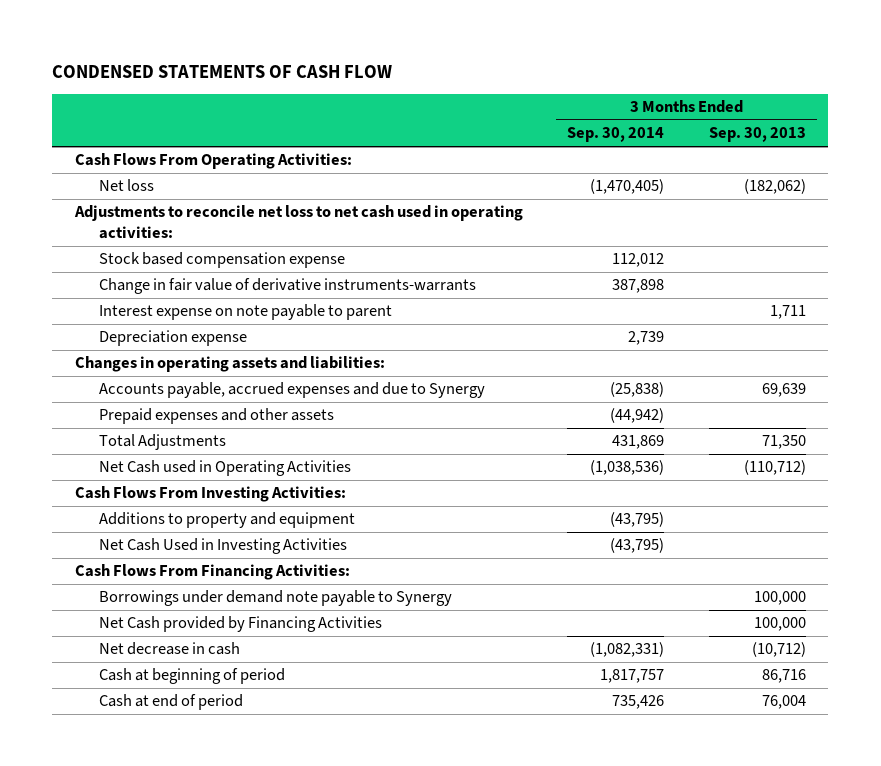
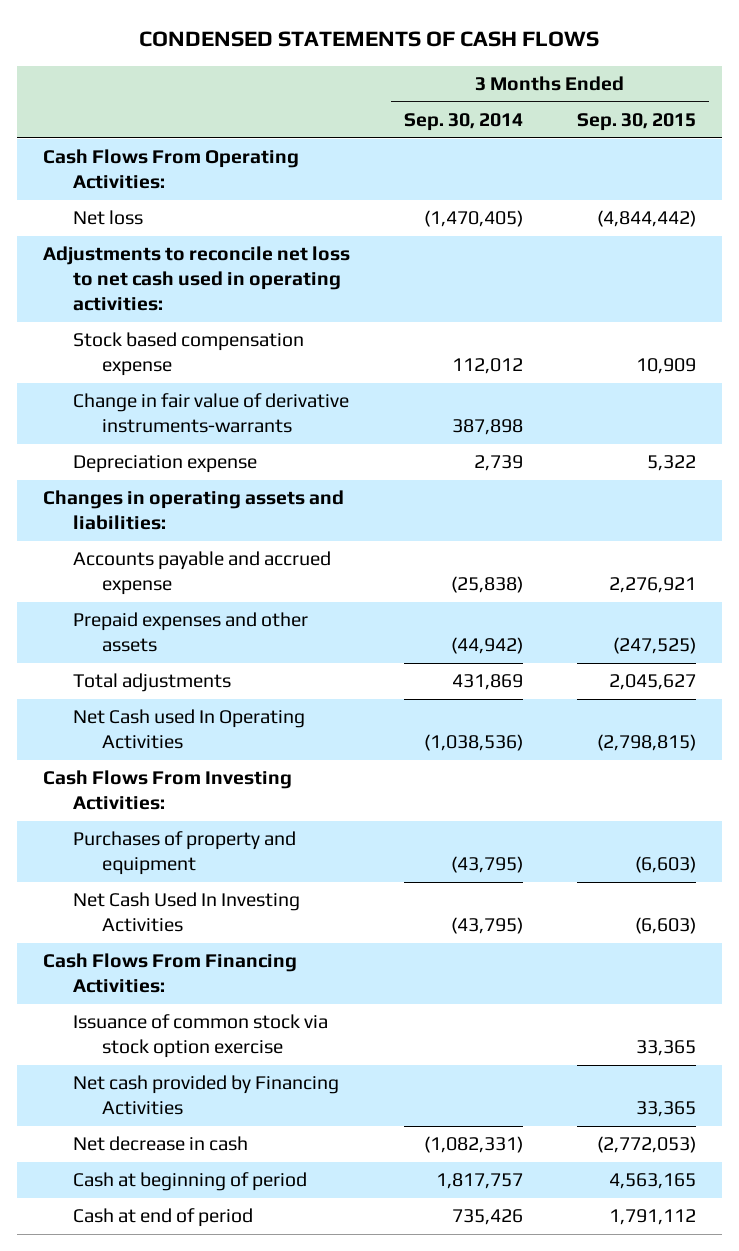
[52,64,393,78] CONDENSED STATEMENTS OF CASH FLOW -> [139,31,600,48] CONDENSED STATEMENTS OF CASH FLOWS
[709,127,807,143] Sep. 30, 2013 -> none
none -> [576,113,696,132] Sep. 30, 2015
[99,304,393,321] Interest expense on note payable to parent -> none
[99,382,486,399] Accounts payable, accrued expenses and due to Synergy -> [72,551,331,596] Accounts payable and accrued expense
[99,434,227,451] Total Adjustments -> [72,673,231,693] Total adjustments
[99,460,352,477] Net Cash used in Operating Activities -> [72,709,305,750] Net Cash used In Operating Activities
[99,512,356,529] Additions to property and equipment -> [72,831,296,876] Purchases of property and equipment
[99,538,348,555] Net Cash Used in Investing Activities -> [72,892,300,933] Net Cash Used In Investing Activities
[99,590,453,607] Borrowings under demand note payable to Synergy -> none
none -> [72,1014,328,1059] Issuance of common stock via stock option exercise
[99,616,383,633] Net Cash provided by Financing Activities -> [72,1075,339,1116] Net cash provided by Financing Activities

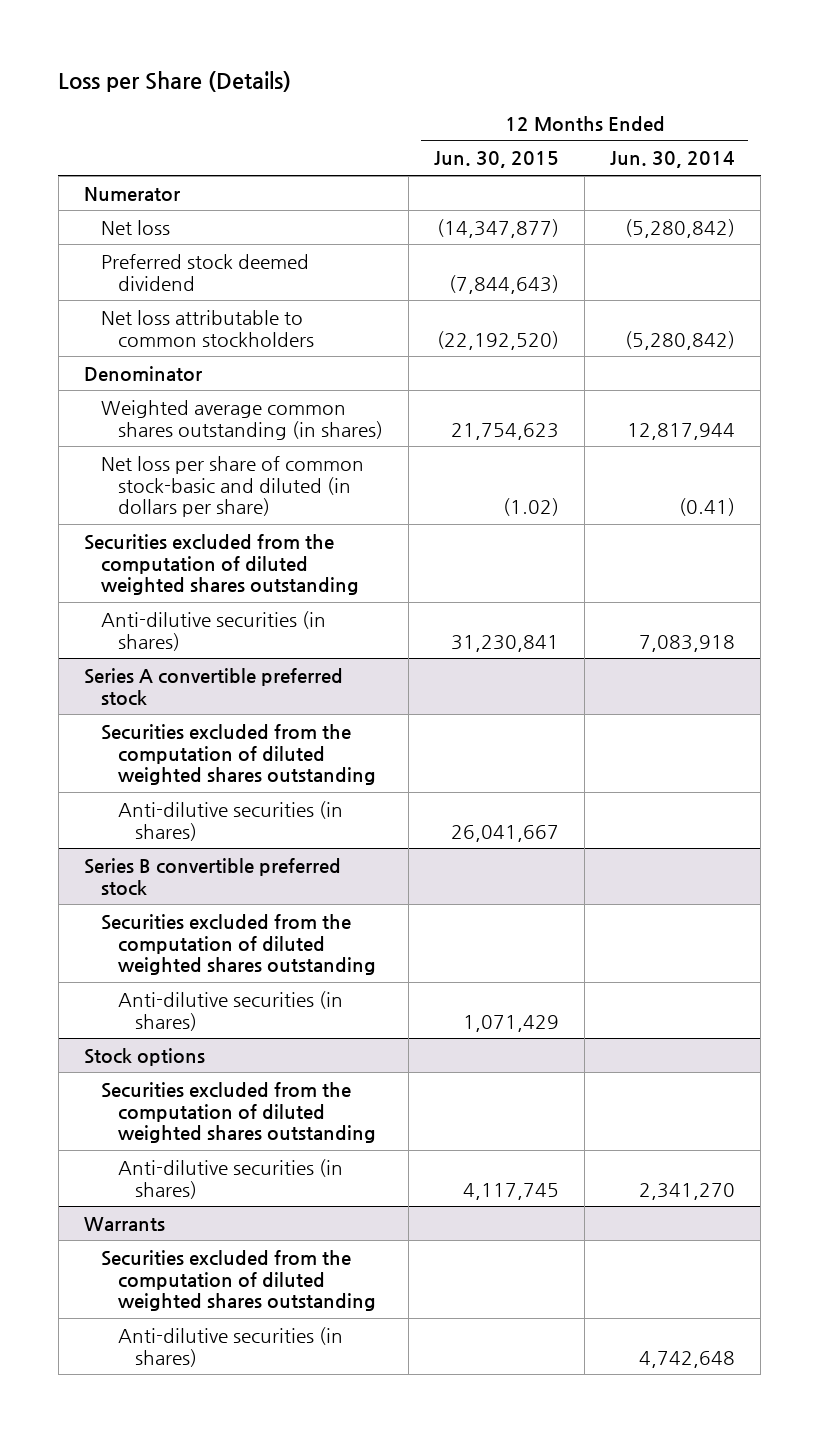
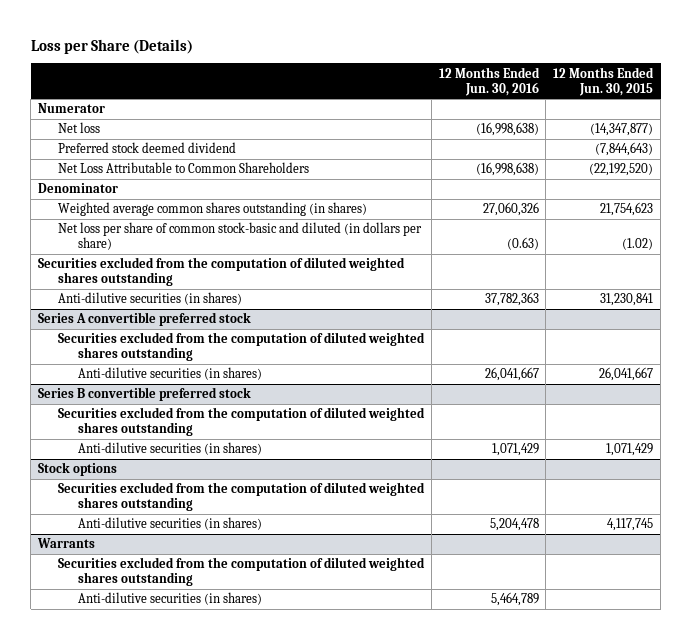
[610,151,736,169] Jun. 30, 2014 -> none
none -> [438,66,540,96] 12 Months Ended Jun. 30, 2016
[100,309,314,347] Net loss attributable to common stockholders -> [57,162,309,174] Net Loss Attributable to Common Shareholders

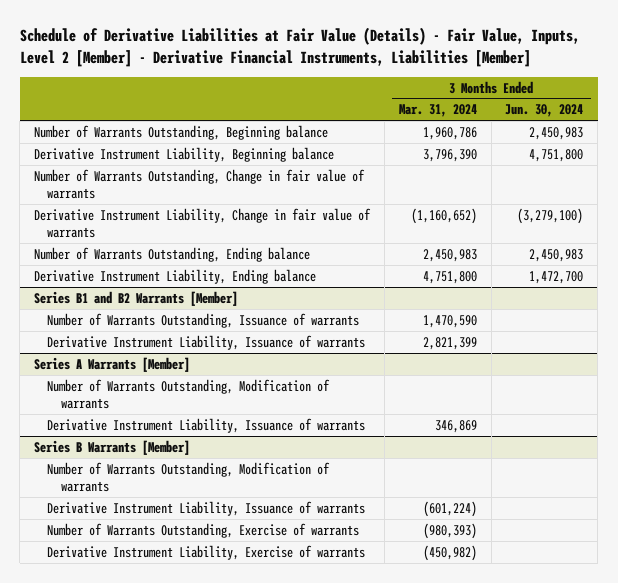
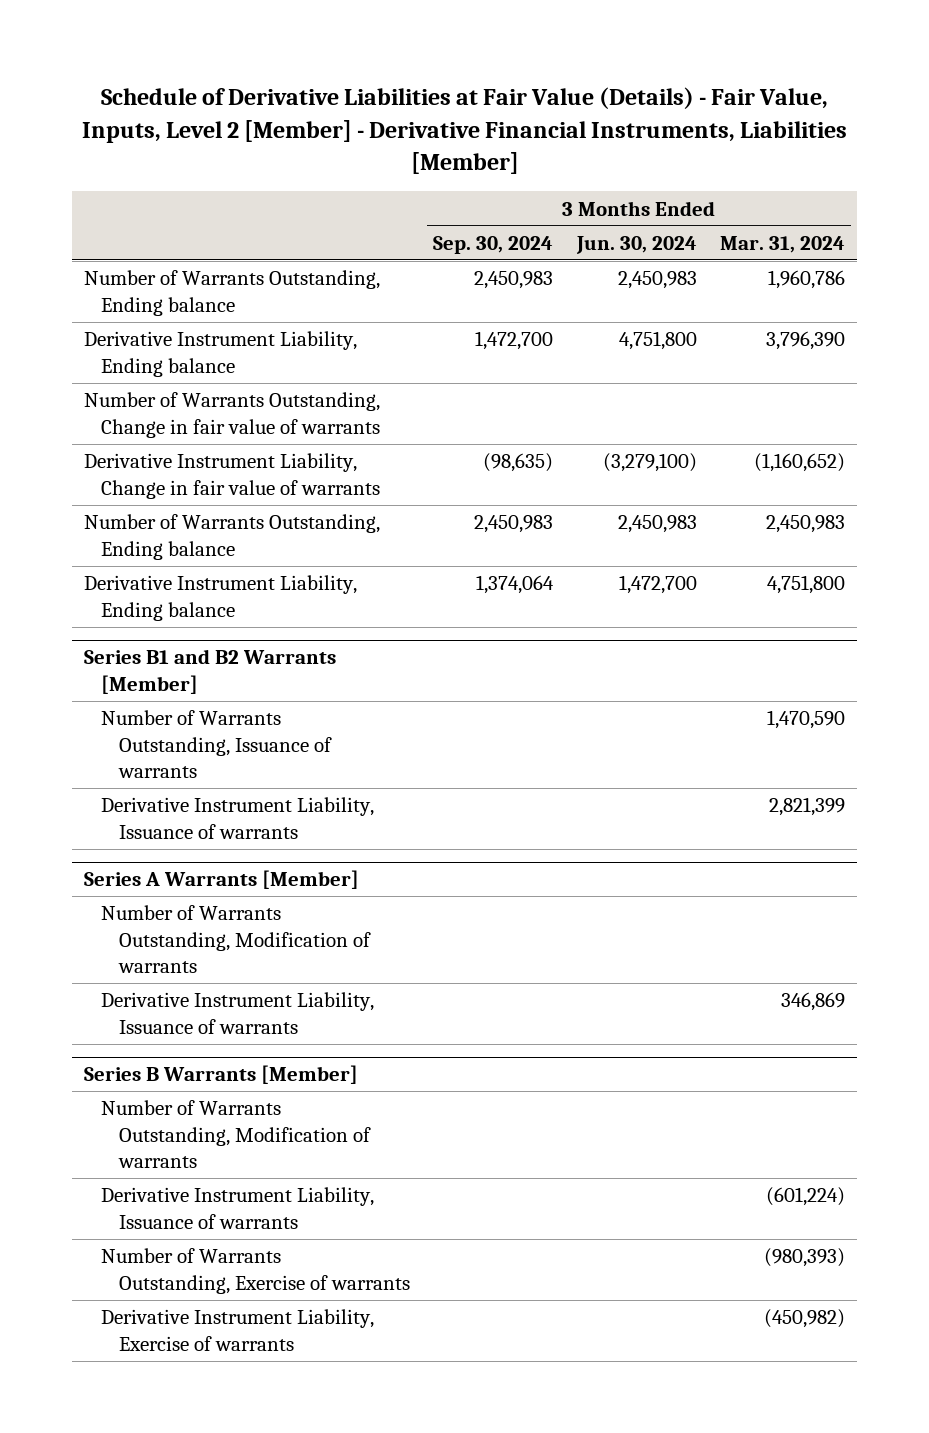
none -> [433,235,554,254] Sep. 30, 2024
[34,124,329,140] Number of Warrants Outstanding, Beginning balance -> [84,270,381,316] Number of Warrants Outstanding, Ending balance
[34,146,335,162] Derivative Instrument Liability, Beginning balance -> [84,331,358,377] Derivative Instrument Liability, Ending balance

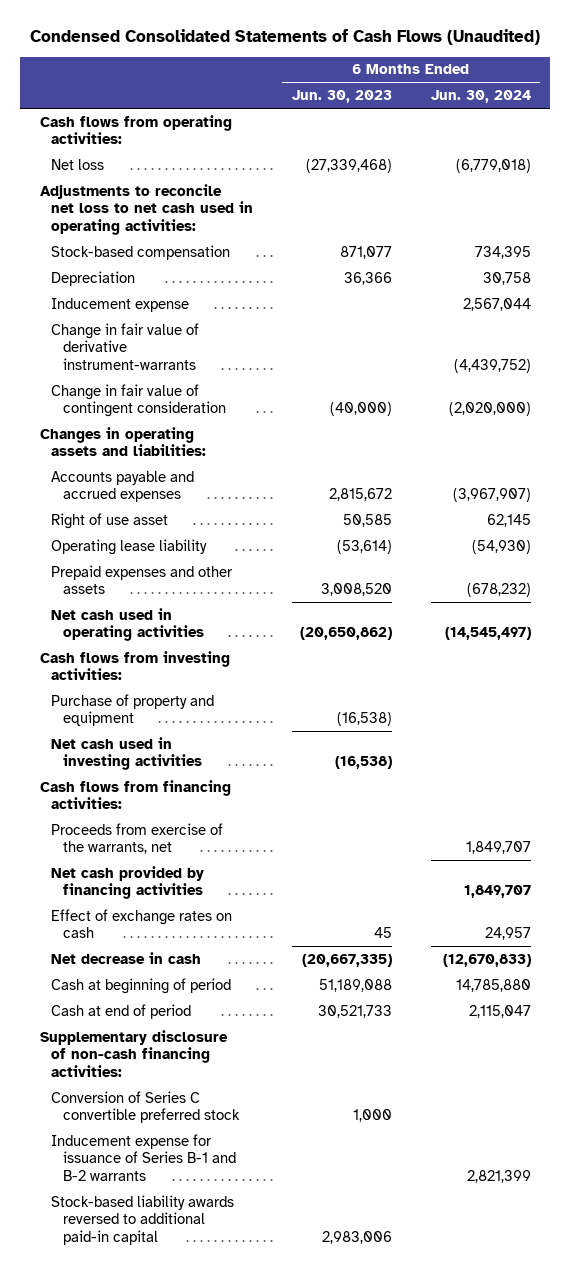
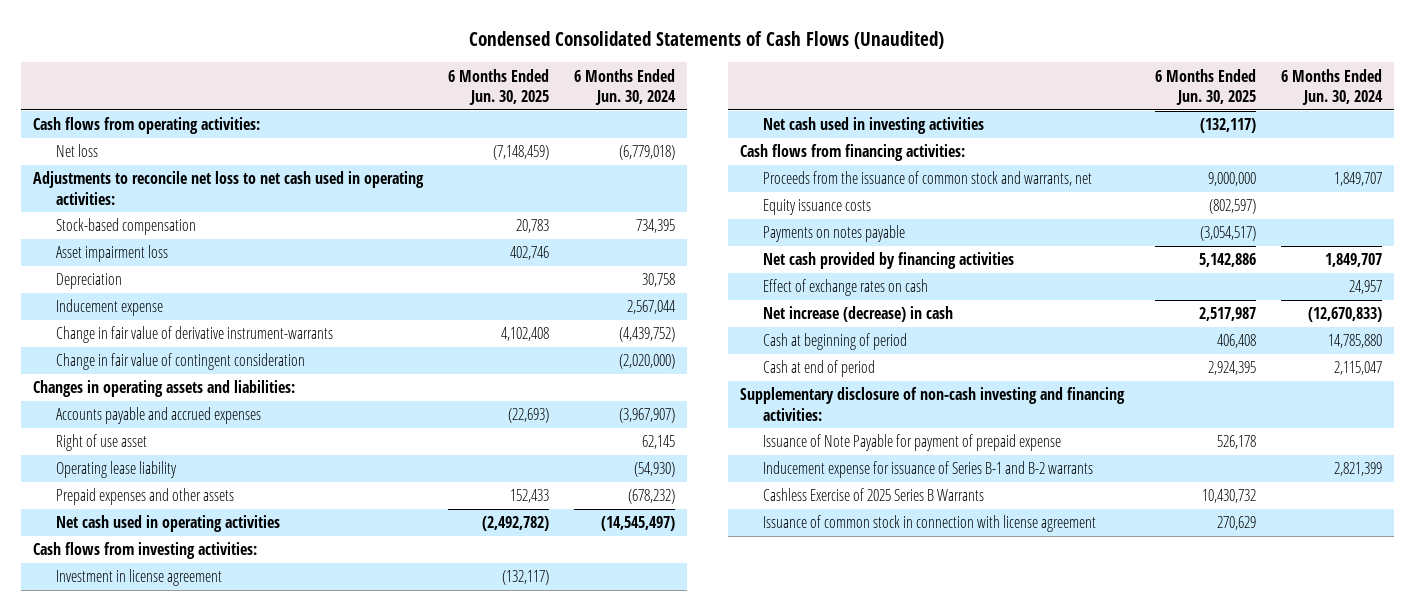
[291,90,392,104] Jun. 30, 2023 -> none
none -> [448,68,550,106] 6 Months Ended Jun. 30, 2025
none -> [56,245,169,263] Asset impairment loss
[51,693,215,727] Purchase of property and equipment -> none
none -> [56,569,223,587] Investment in license agreement
[51,822,224,855] Proceeds from exercise of the warrants, net -> [763,171,1093,187] Proceeds from the issuance of common stock and warrants, net
none -> [763,199,872,216] Equity issuance costs
none -> [763,225,906,243] Payments on notes payable
[51,951,202,964] Net decrease in cash -> [763,306,954,323] Net increase (decrease) in cash
[51,1090,240,1124] Conversion of Series C convertible preferred stock -> none
[39,1029,228,1077] Supplementary disclosure of non-cash financing activities: -> [740,387,1126,421] Supplementary disclosure of non-cash investing and financing activities:
none -> [763,434,1062,452] Issuance of Note Payable for payment of prepaid expense
[51,1194,235,1245] Stock-based liability awards reversed to additional paid-in capital -> none
none -> [763,488,985,502] Cashless Exercise of 2025 Series B Warrants
none -> [763,515,1097,533] Issuance of common stock in connection with license agreement

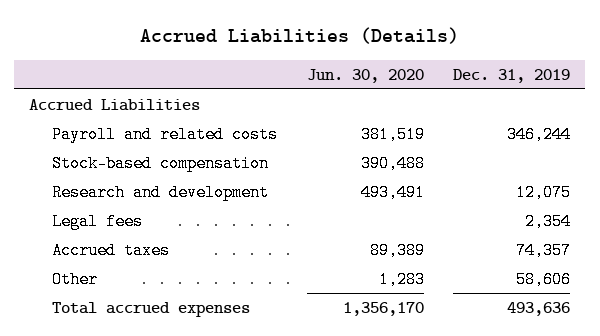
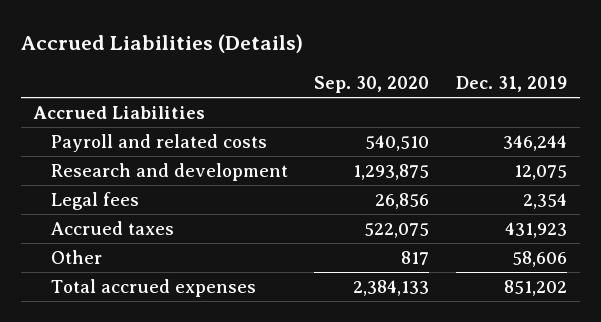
[306,68,424,83] Jun. 30, 2020 -> none
none -> [314,75,430,93] Sep. 30, 2020
[51,154,269,172] Stock-based compensation -> none
[516,241,572,259] 74,357 -> [504,221,567,238] 431,923
[507,301,571,316] 493,636 -> [503,279,567,296] 851,202

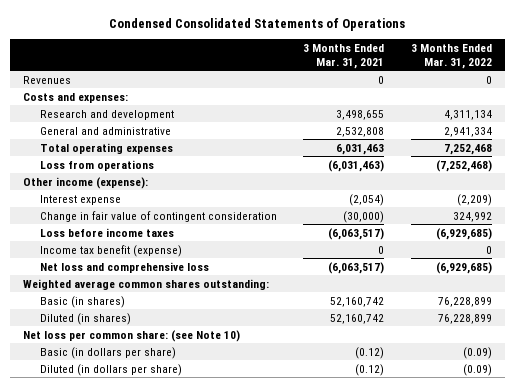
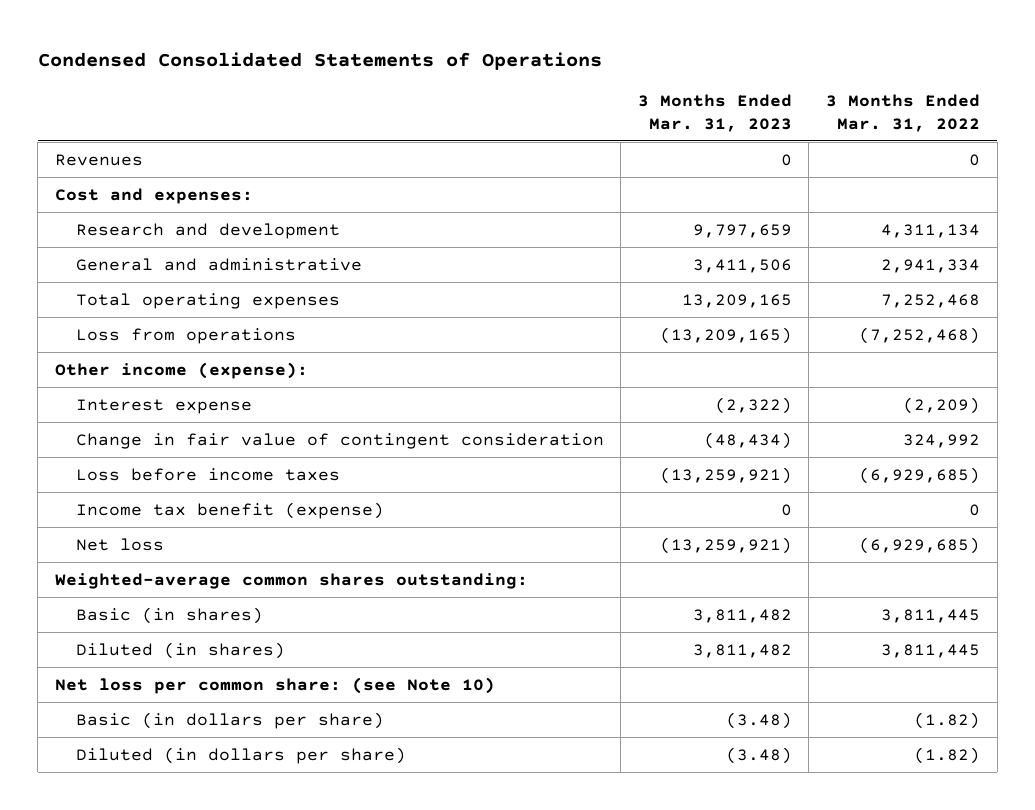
[303,43,385,69] 3 Months Ended Mar. 31, 2021 -> none
none -> [637,94,792,132] 3 Months Ended Mar. 31, 2023
[22,92,128,103] Costs and expenses: -> [54,187,253,204] Cost and expenses:
[39,261,209,273] Net loss and comprehensive loss -> [75,537,164,551] Net loss
[22,278,269,290] Weighted average common shares outstanding: -> [54,572,528,589] Weighted-average common shares outstanding:
[437,296,492,307] 76,228,899 -> [880,608,980,623] 3,811,445
[437,313,492,324] 76,228,899 -> [880,643,980,658] 3,811,445
[462,346,492,359] (0.09) -> [913,711,980,729] (1.82)
[462,363,492,376] (0.09) -> [913,746,980,764] (1.82)

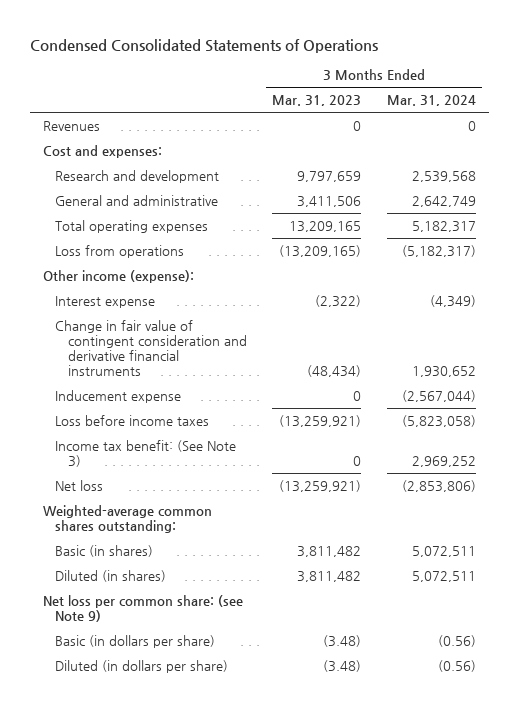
[825,94,980,132] 3 Months Ended Mar. 31, 2022 -> none
none -> [387,95,477,107] Mar. 31, 2024
[75,432,604,449] Change in fair value of contingent consideration -> [55,319,247,376] Change in fair value of contingent consideration and derivative financial instruments
none -> [55,389,182,403] Inducement expense
[75,501,384,519] Income tax benefit (expense) -> [55,439,237,467] Income tax benefit: (See Note 3)
[54,676,495,694] Net loss per common share: (see Note 10) -> [43,594,244,622] Net loss per common share: (see Note 9)

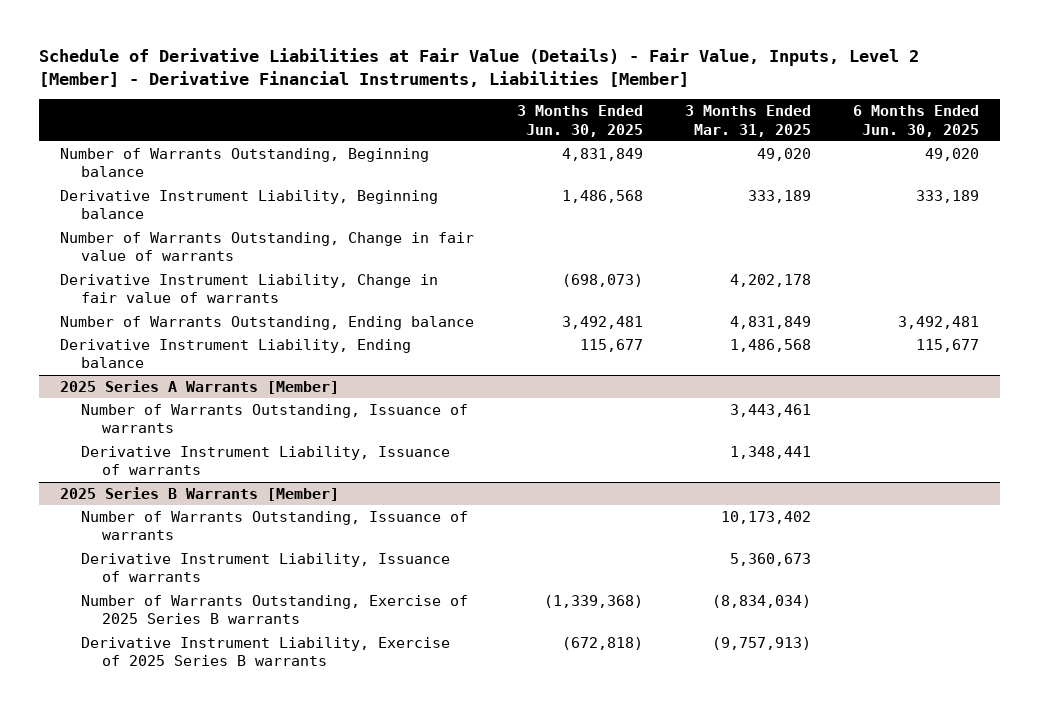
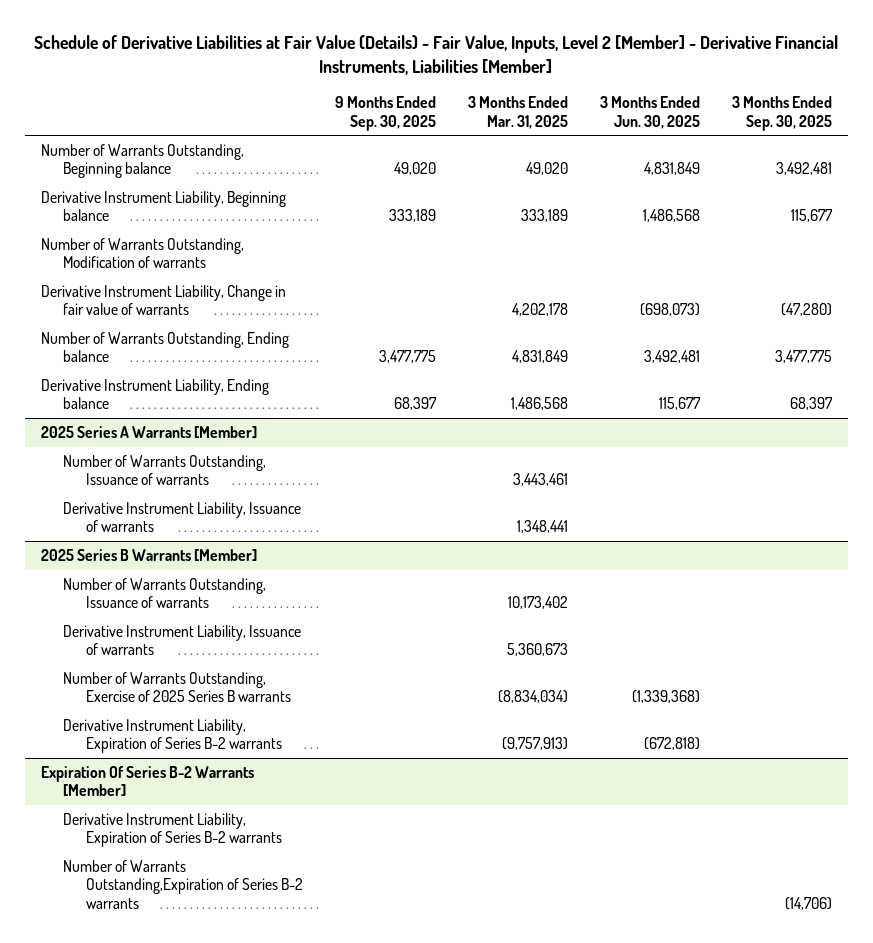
[852,105,979,137] 6 Months Ended Jun. 30, 2025 -> none
none -> [334,96,436,131] 9 Months Ended Sep. 30, 2025
none -> [731,96,832,131] 3 Months Ended Sep. 30, 2025
[60,232,475,262] Number of Warrants Outstanding, Change in fair value of warrants -> [40,238,244,269] Number of Warrants Outstanding, Modification of warrants
[81,637,451,667] Derivative Instrument Liability, Exercise of 2025 Series B warrants -> [63,719,282,754] Derivative Instrument Liability, Expiration of Series B-2 warrants
none -> [40,766,254,797] Expiration Of Series B-2 Warrants [Member]
none -> [63,813,282,848] Derivative Instrument Liability, Expiration of Series B-2 warrants
none -> [63,860,303,909] Number of Warrants Outstanding,Expiration of Series B-2 warrants

